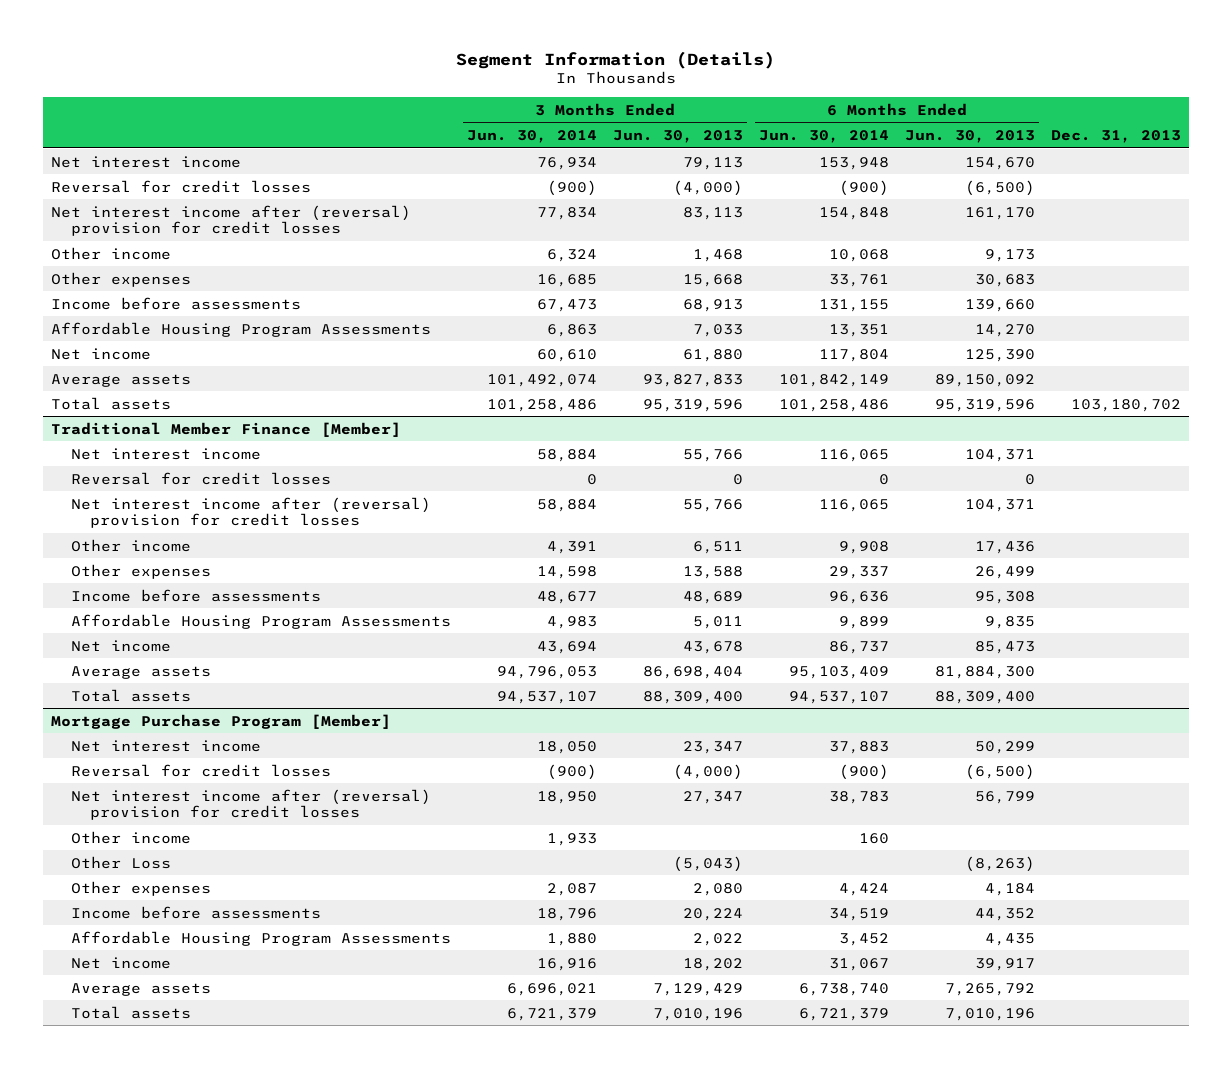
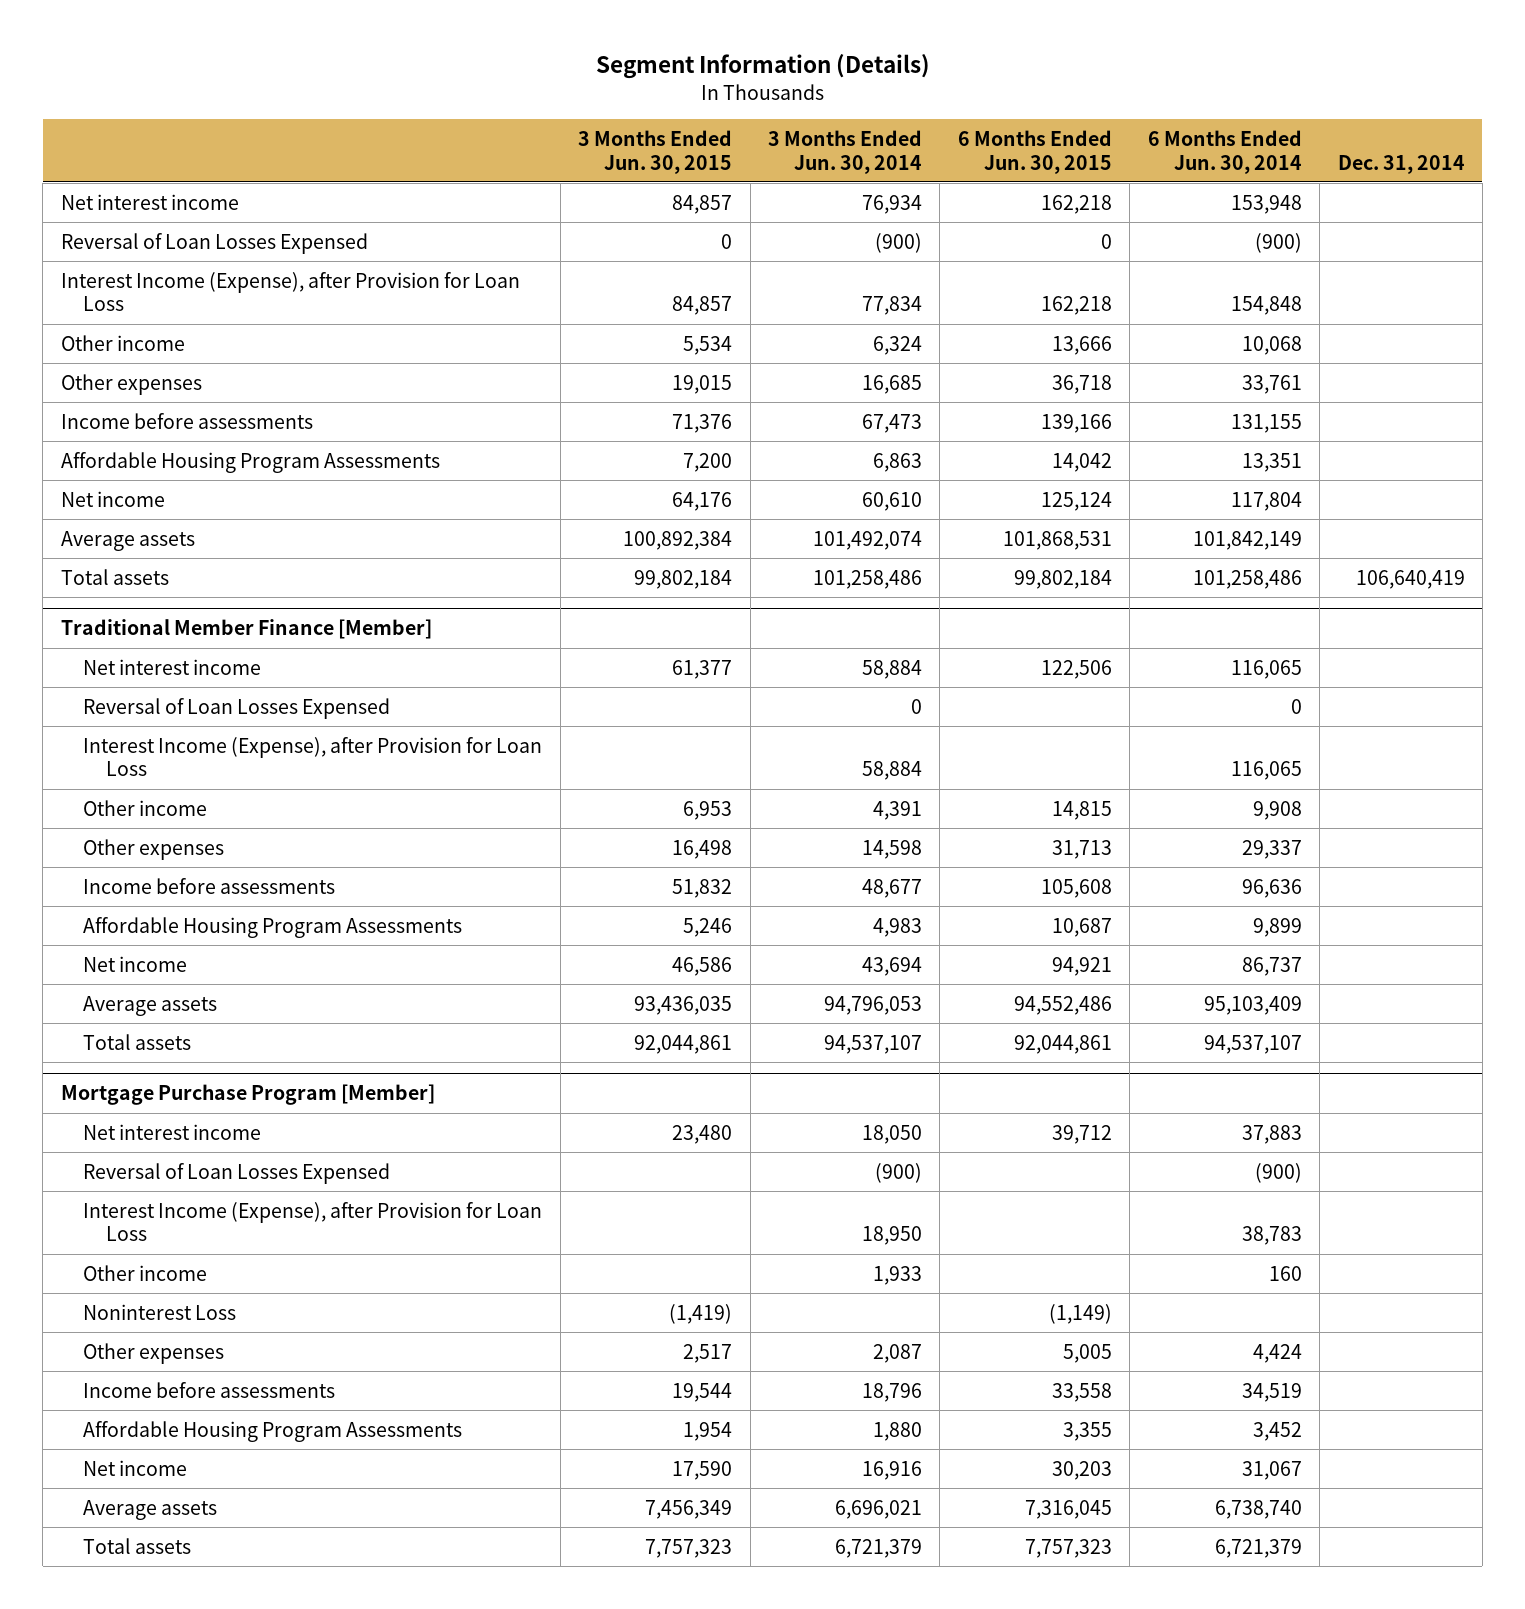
[612,130,743,144] Jun. 30, 2013 -> none
[905,130,1036,144] Jun. 30, 2013 -> none
[1051,130,1182,144] Dec. 31, 2013 -> none
none -> [578,129,733,174] 3 Months Ended Jun. 30, 2015
none -> [957,129,1112,174] 6 Months Ended Jun. 30, 2015
none -> [1337,154,1465,174] Dec. 31, 2014
[50,179,311,193] Reversal for credit losses -> [60,232,368,254] Reversal of Loan Losses Expensed
[50,204,411,237] Net interest income after (reversal) provision for credit losses -> [60,271,520,312] Interest Income (Expense), after Provision for Loan Loss
[70,471,331,485] Reversal for credit losses -> [83,697,391,719] Reversal of Loan Losses Expensed
[70,496,431,529] Net interest income after (reversal) provision for credit losses -> [83,736,543,777] Interest Income (Expense), after Provision for Loan Loss
[70,763,331,777] Reversal for credit losses -> [83,1162,391,1184] Reversal of Loan Losses Expensed
[70,788,431,821] Net interest income after (reversal) provision for credit losses -> [83,1201,543,1242] Interest Income (Expense), after Provision for Loan Loss
[70,855,171,869] Other Loss -> [83,1303,237,1320] Noninterest Loss

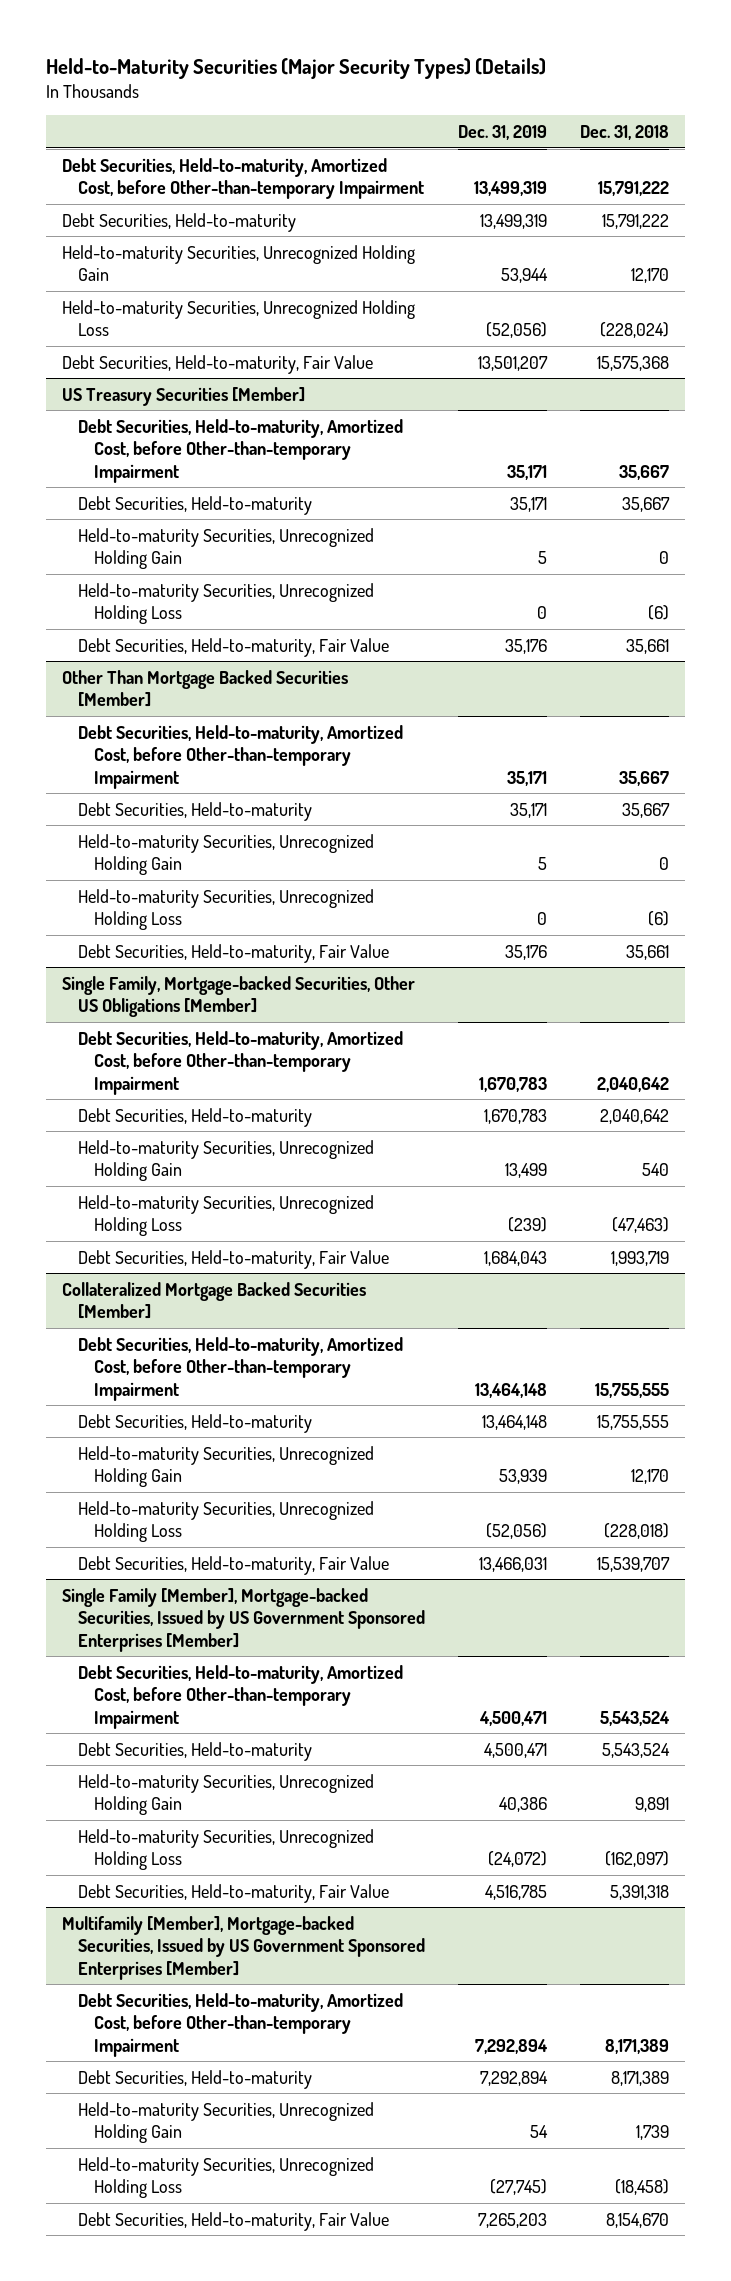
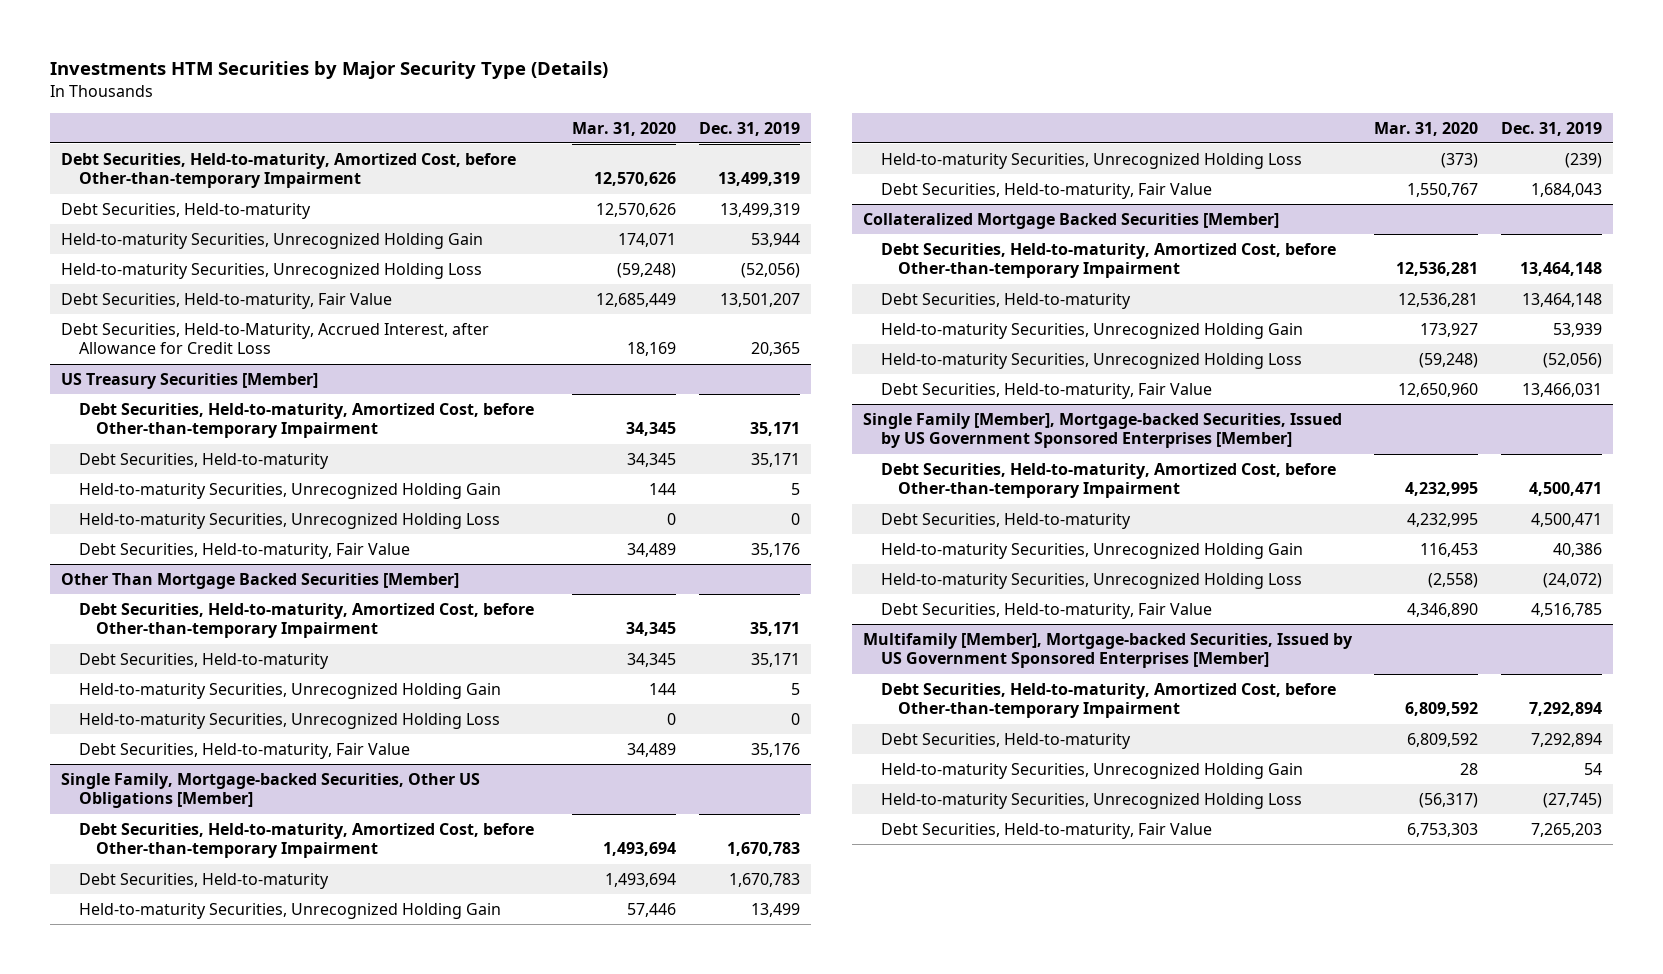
[45,57,546,79] Held-to-Maturity Securities (Major Security Types) (Details) -> [49,60,608,79] Investments HTM Securities by Major Security Type (Details)
[579,124,669,140] Dec. 31, 2018 -> none
none -> [572,121,677,136] Mar. 31, 2020
none -> [60,322,489,355] Debt Securities, Held-to-Maturity, Accrued Interest, after Allowance for Credit Loss

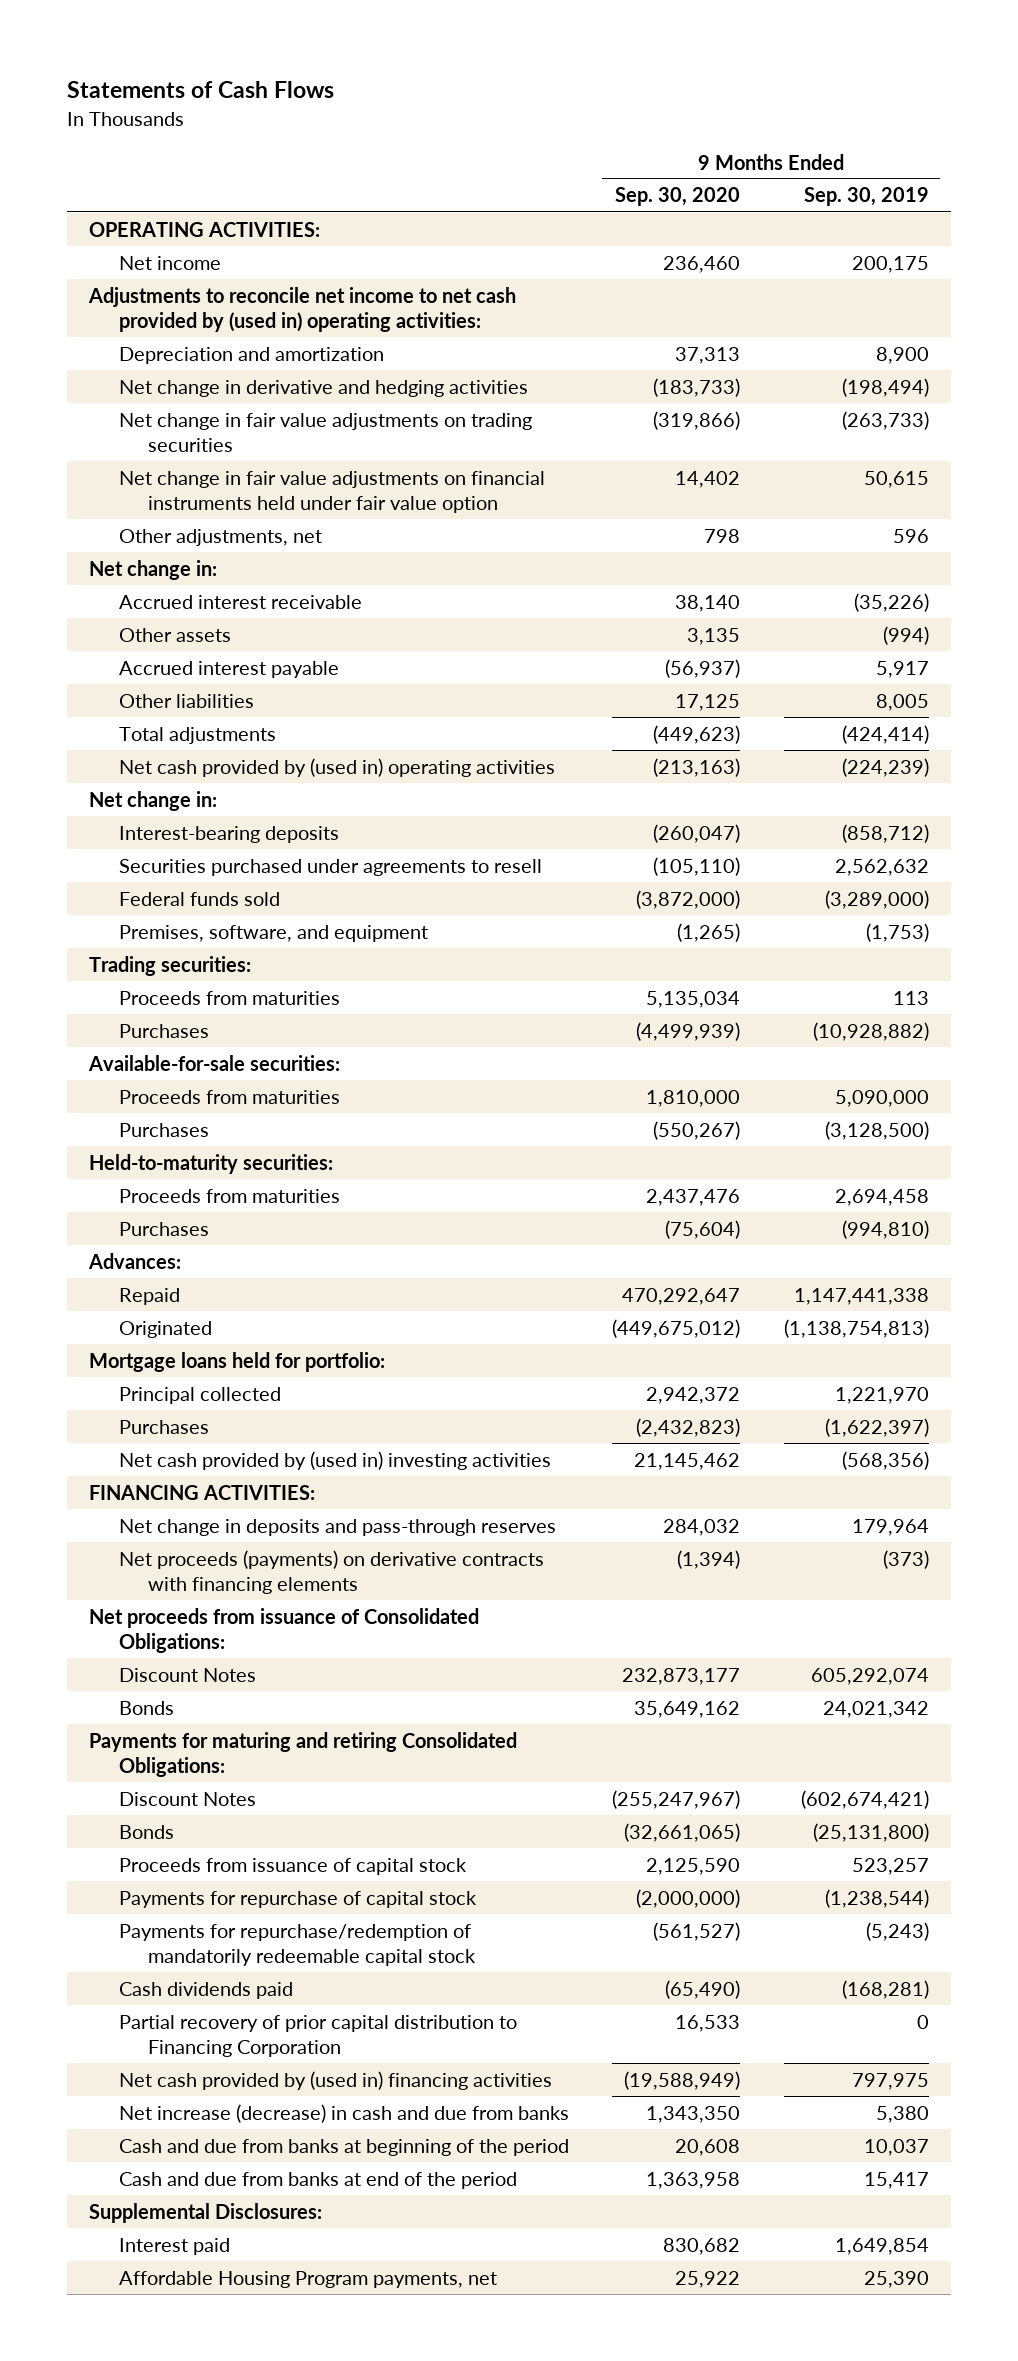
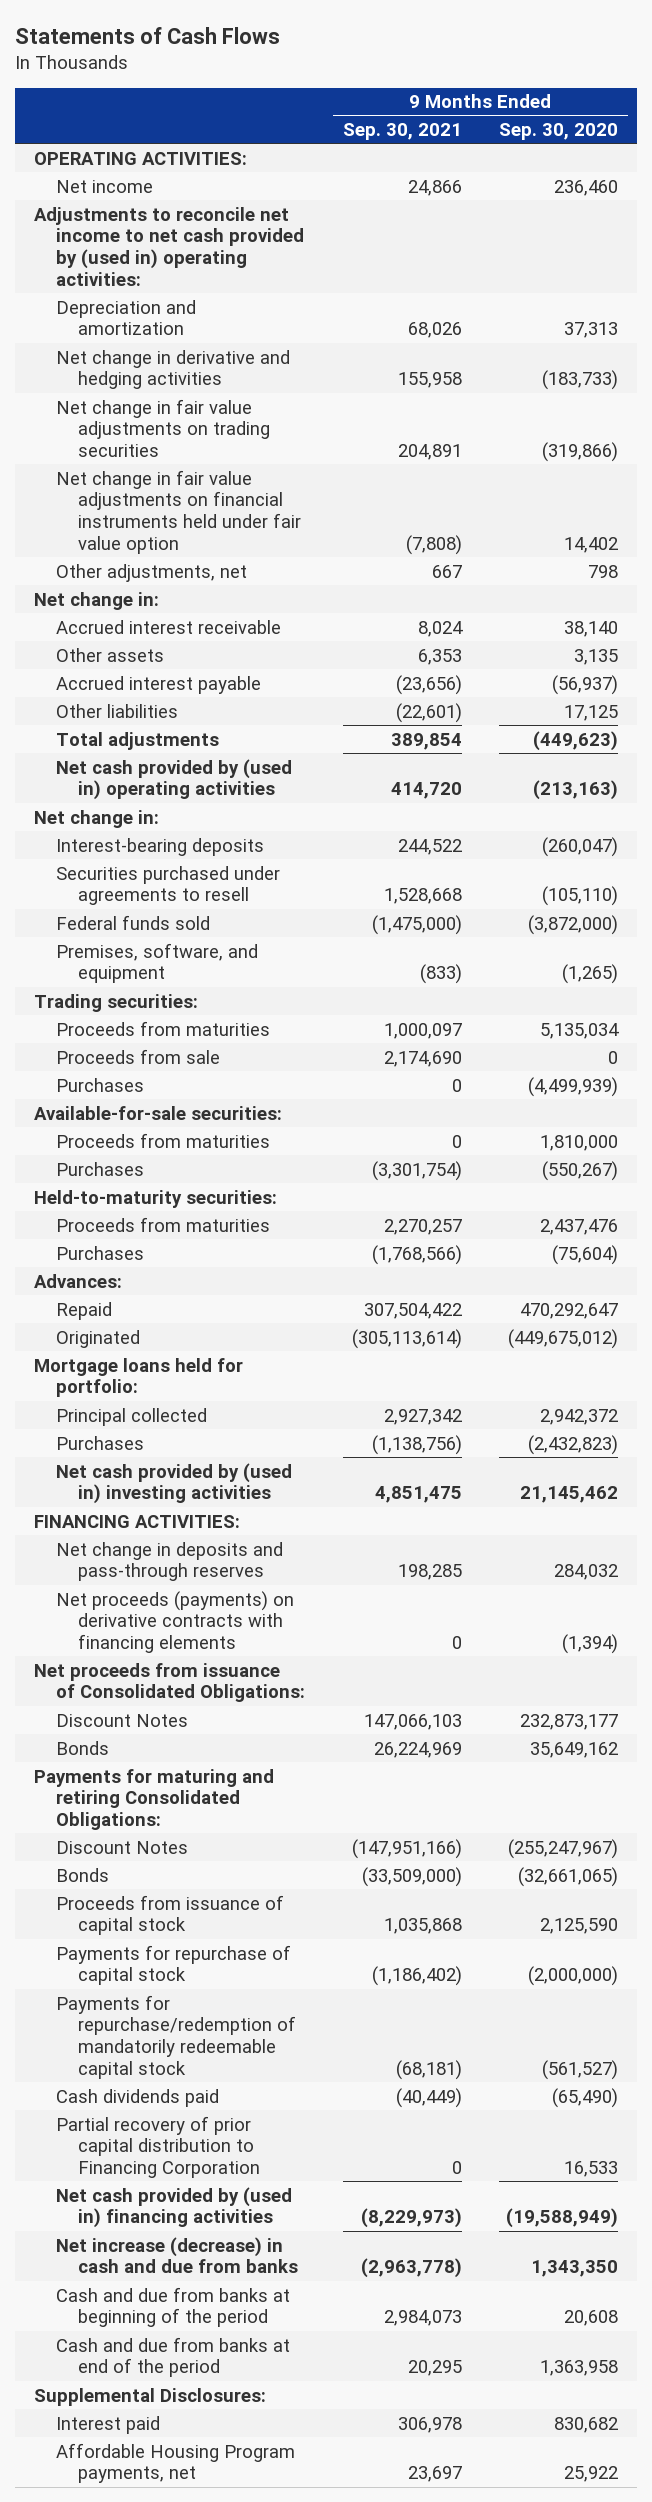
[804,187,930,207] Sep. 30, 2019 -> none
none -> [342,123,462,141] Sep. 30, 2021
none -> [56,1048,221,1064] Proceeds from sale

